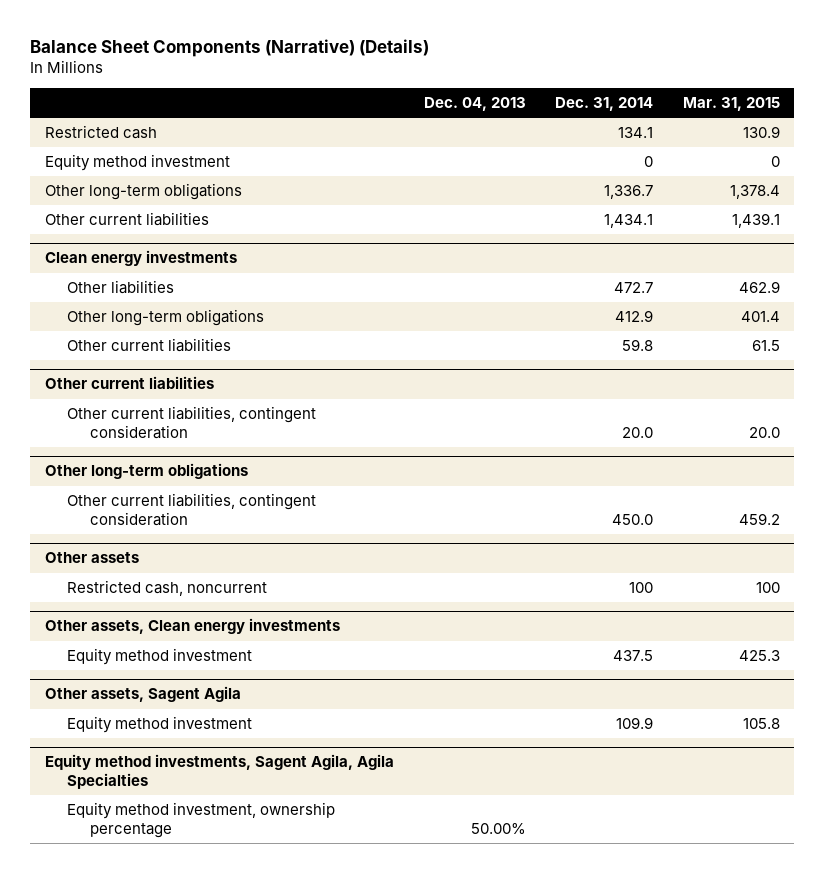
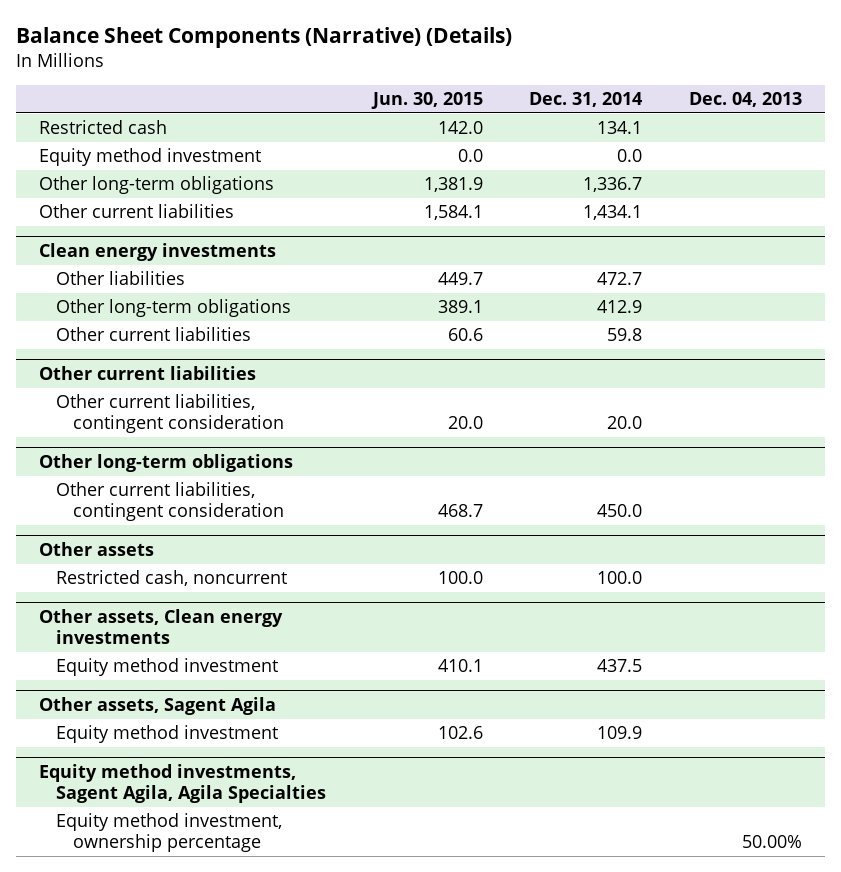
[682,97,780,112] Mar. 31, 2015 -> none
none -> [370,92,483,110] Jun. 30, 2015
[644,156,654,168] 0 -> [617,149,643,163] 0.0
[629,582,654,594] 100 -> [597,571,643,585] 100.0

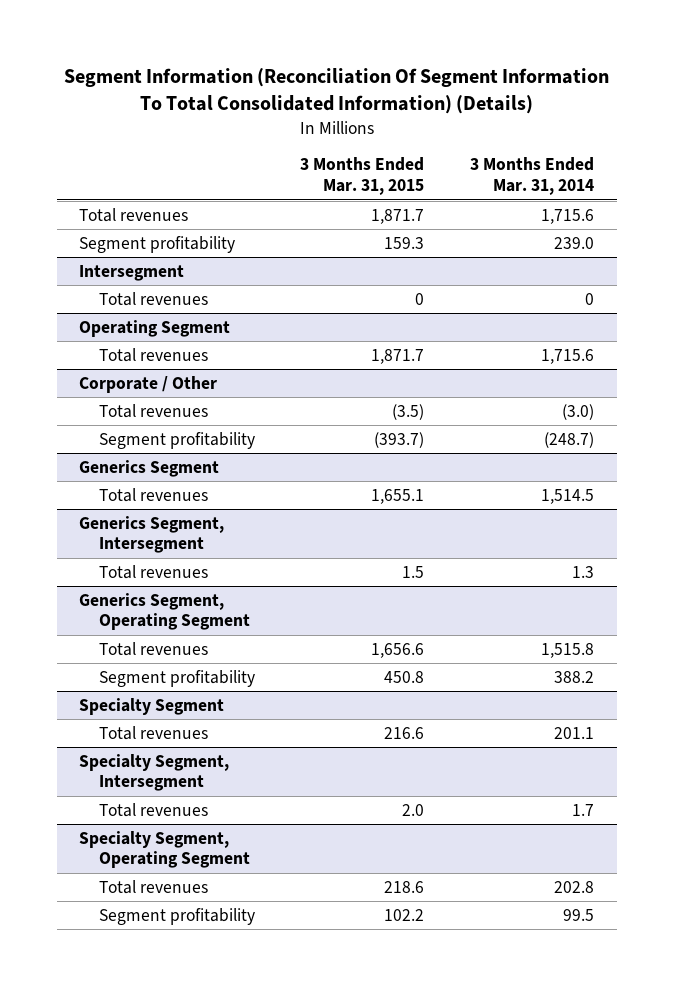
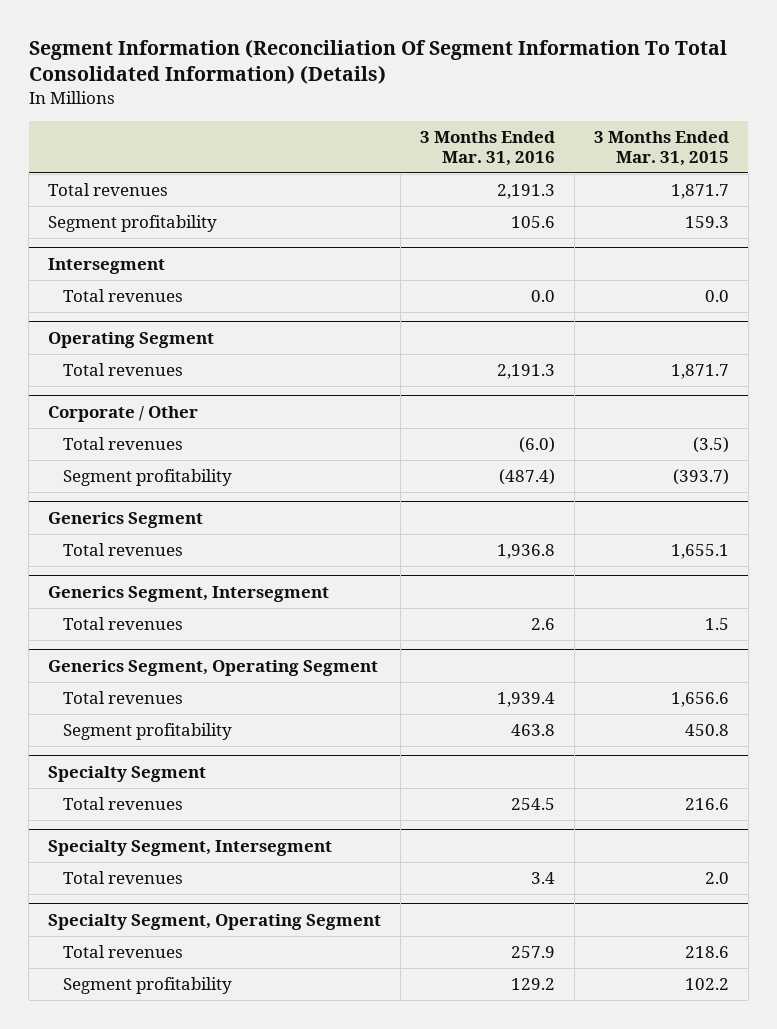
[469,157,594,196] 3 Months Ended Mar. 31, 2014 -> none
none -> [420,131,556,167] 3 Months Ended Mar. 31, 2016
[415,292,425,305] 0 -> [705,289,730,302] 0.0

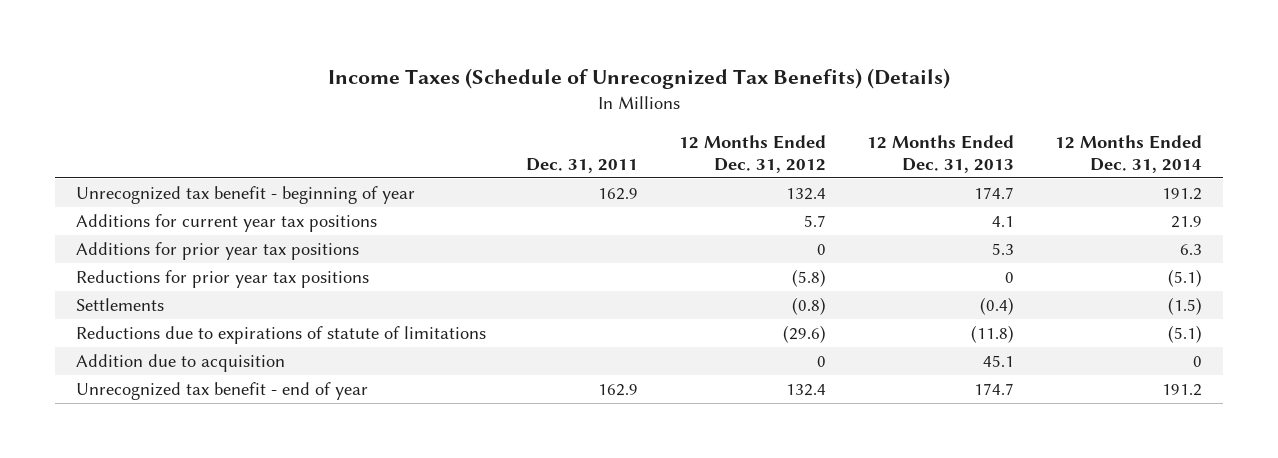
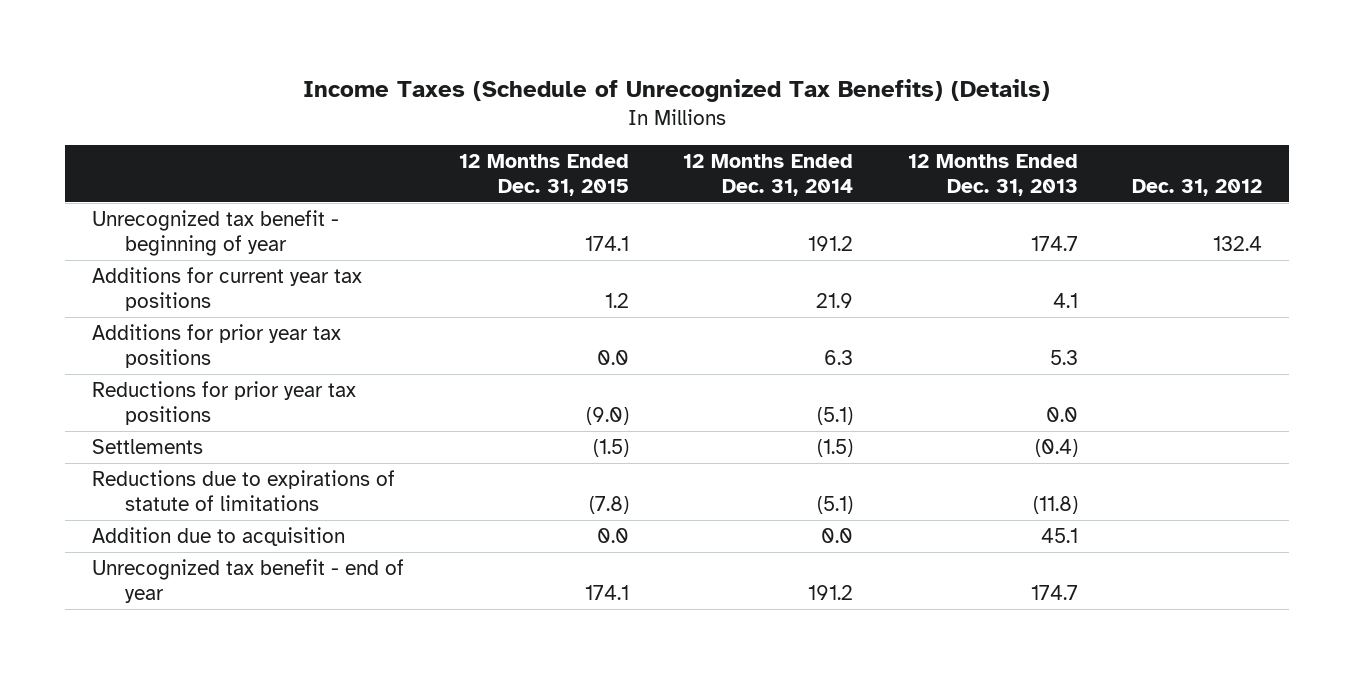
[526,157,639,173] Dec. 31, 2011 -> none
[679,134,827,173] 12 Months Ended Dec. 31, 2012 -> none
none -> [458,154,629,196] 12 Months Ended Dec. 31, 2015
none -> [1132,178,1263,196] Dec. 31, 2012
[1005,272,1015,284] 0 -> [1045,406,1078,422] 0.0
[1193,356,1203,368] 0 -> [821,528,854,544] 0.0

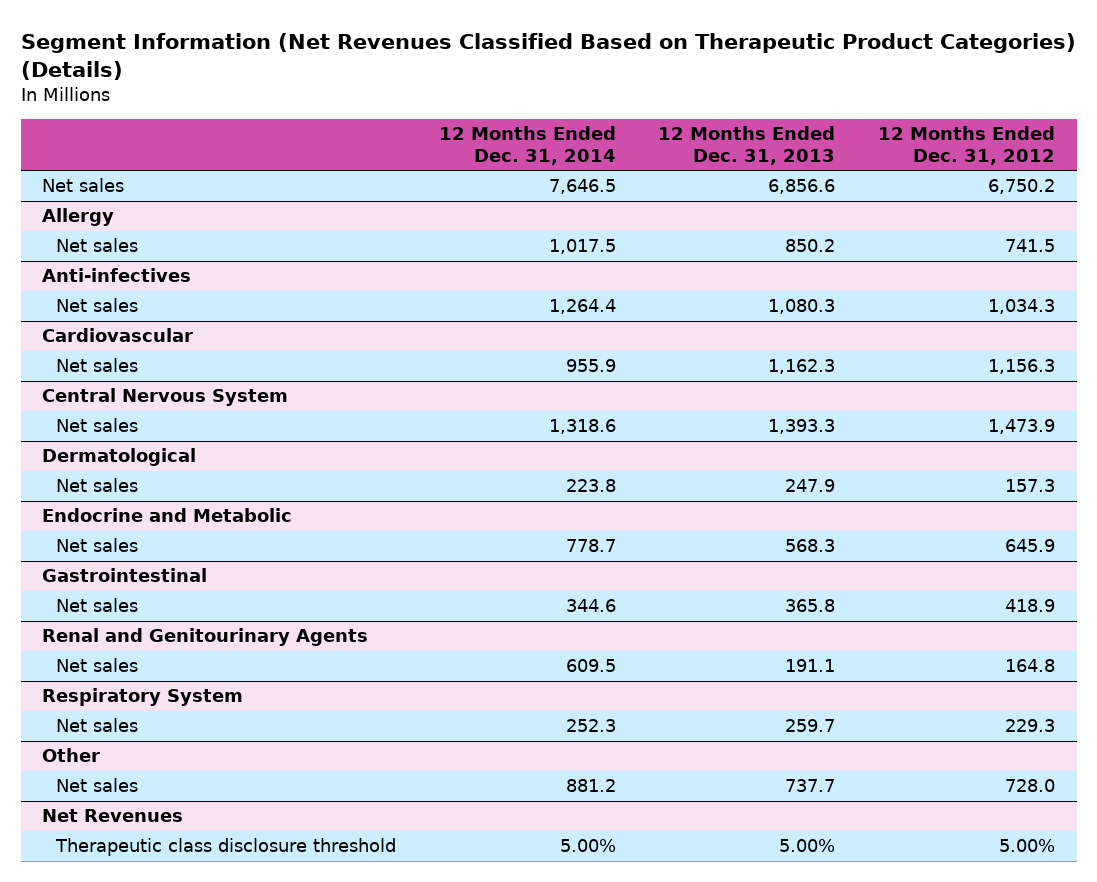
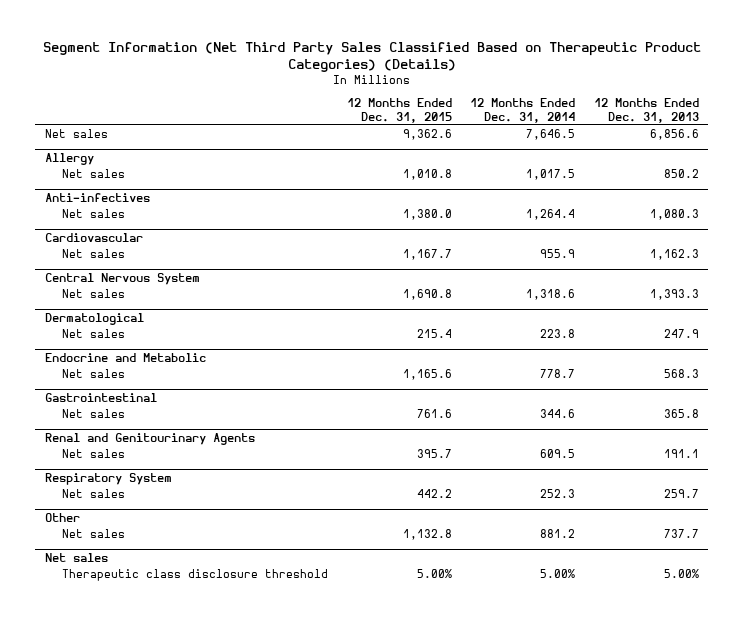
[20,32,1076,80] Segment Information (Net Revenues Classified Based on Therapeutic Product Categories) (Details) -> [42,42,701,73] Segment Information (Net Third Party Sales Classified Based on Therapeutic Product Categories) (Details)
[878,126,1056,165] 12 Months Ended Dec. 31, 2012 -> none
none -> [346,98,452,123] 12 Months Ended Dec. 31, 2015
[42,809,184,823] Net Revenues -> [44,553,108,563] Net sales

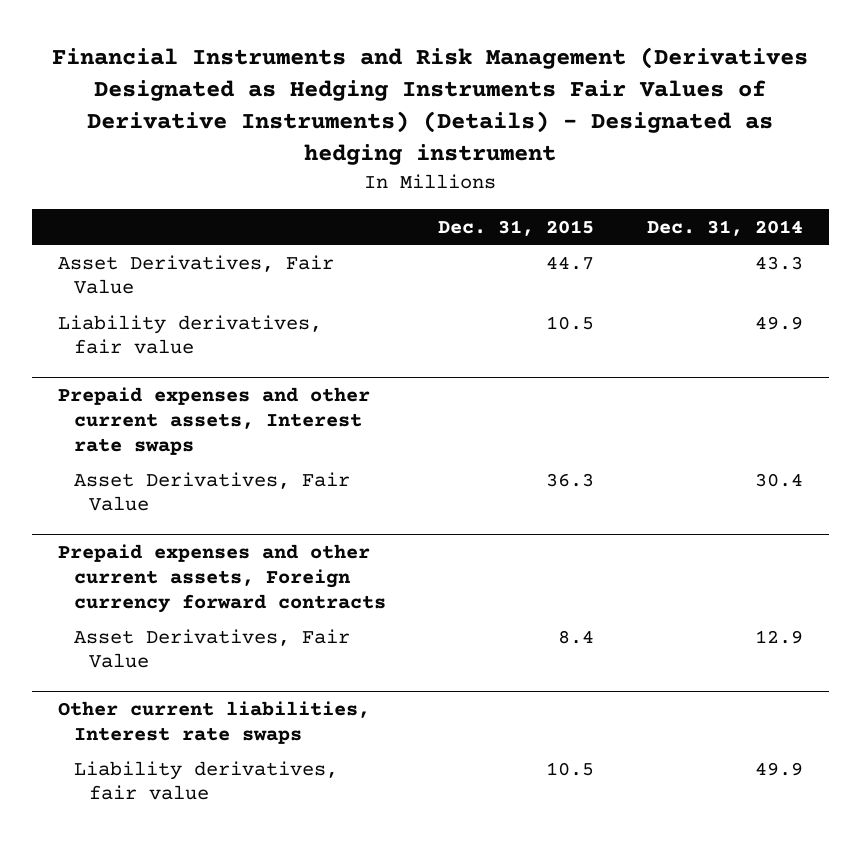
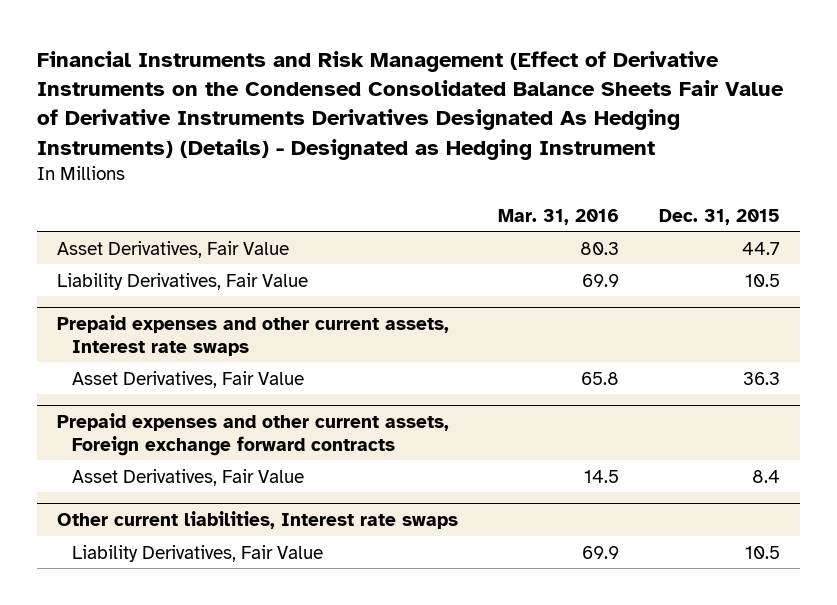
[52,46,809,166] Financial Instruments and Risk Management (Derivatives Designated as Hedging Instruments Fair Values of Derivative Instruments) (Details) - Designated as hedging instrument -> [37,50,785,160] Financial Instruments and Risk Management (Effect of Derivative Instruments on the Condensed Consolidated Balance Sheets Fair Value of Derivative Instruments Derivatives Designated As Hedging Instruments) (Details) - Designated as Hedging Instrument
[646,219,803,236] Dec. 31, 2014 -> none
none -> [498,208,620,225] Mar. 31, 2016
[57,314,322,355] Liability derivatives, fair value -> [57,272,309,290] Liability Derivatives, Fair Value
[57,544,386,613] Prepaid expenses and other current assets, Foreign currency forward contracts -> [57,412,450,456] Prepaid expenses and other current assets, Foreign exchange forward contracts
[73,760,338,801] Liability derivatives, fair value -> [71,544,323,562] Liability Derivatives, Fair Value

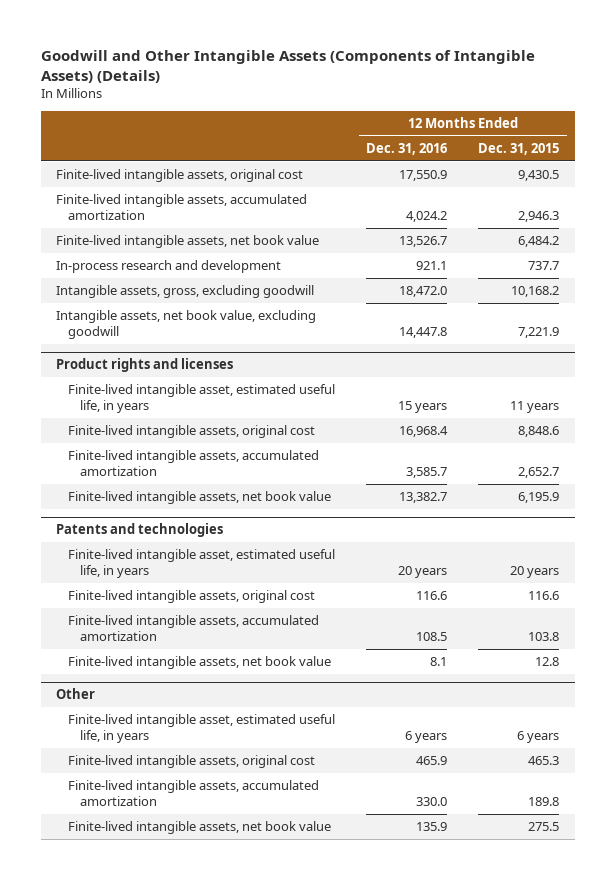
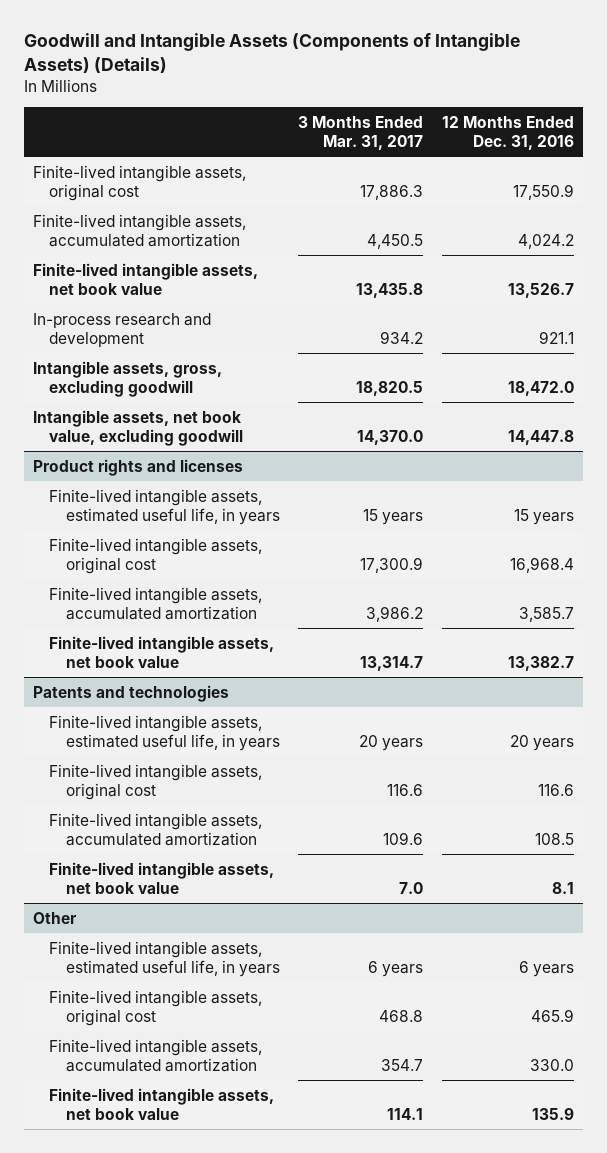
[40,49,535,83] Goodwill and Other Intangible Assets (Components of Intangible Assets) (Details) -> [23,33,520,74] Goodwill and Intangible Assets (Components of Intangible Assets) (Details)
[478,142,560,155] Dec. 31, 2015 -> none
none -> [298,115,424,150] 3 Months Ended Mar. 31, 2017
[68,384,336,414] Finite-lived intangible asset, estimated useful life, in years -> [49,488,280,525] Finite-lived intangible assets, estimated useful life, in years
[68,549,336,579] Finite-lived intangible asset, estimated useful life, in years -> [49,714,280,751] Finite-lived intangible assets, estimated useful life, in years
[68,714,336,744] Finite-lived intangible asset, estimated useful life, in years -> [49,940,280,977] Finite-lived intangible assets, estimated useful life, in years

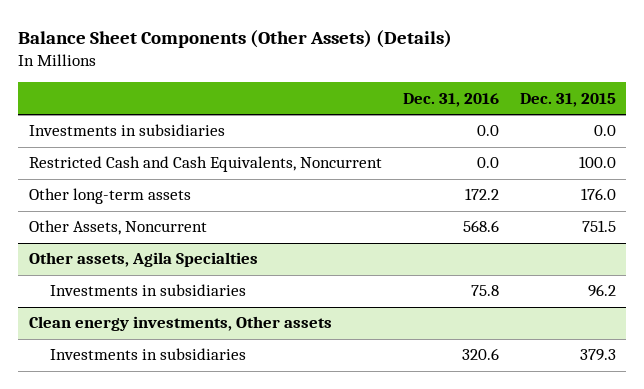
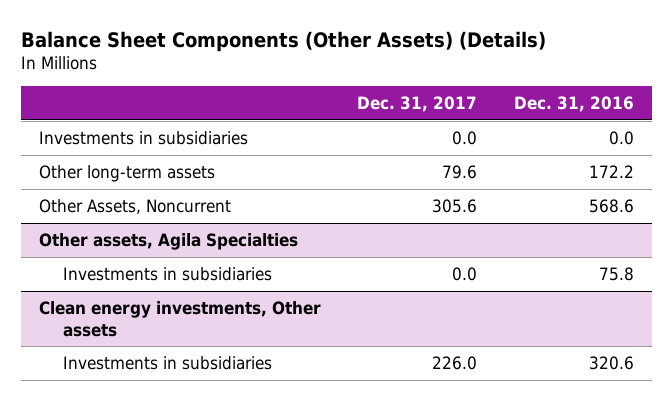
[519,92,616,107] Dec. 31, 2015 -> none
none -> [357,96,478,113] Dec. 31, 2017
[28,156,382,173] Restricted Cash and Cash Equivalents, Noncurrent -> none

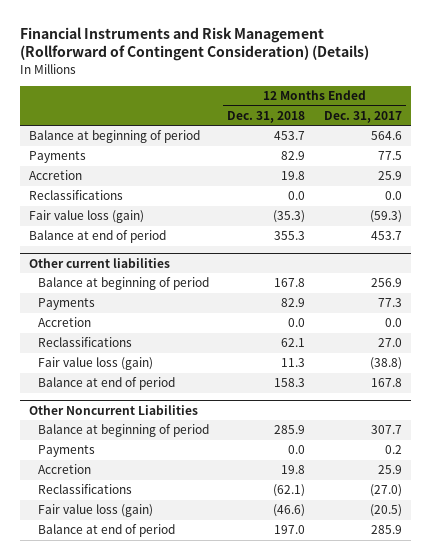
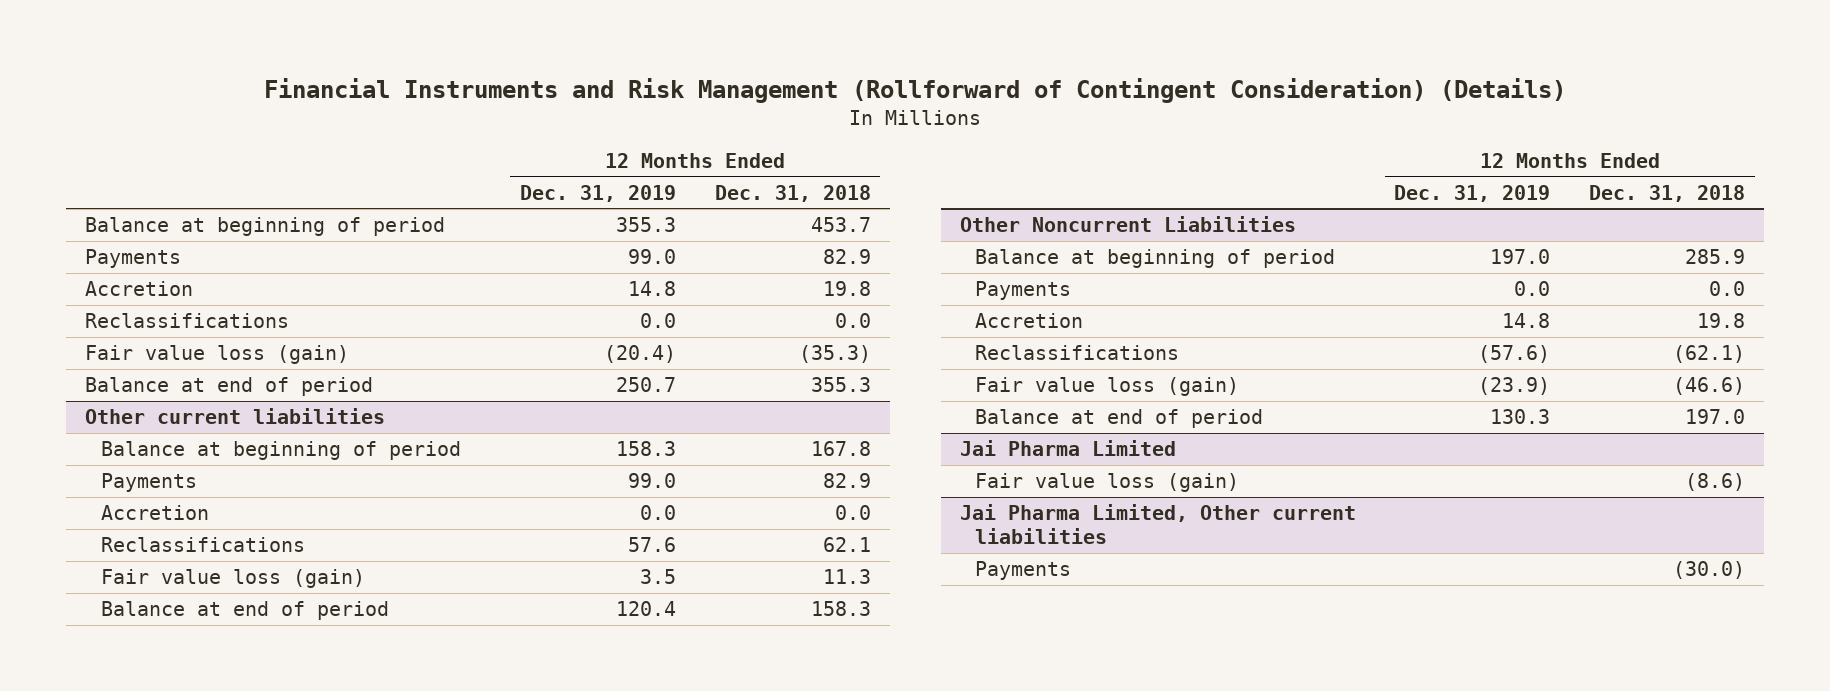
[323,110,402,123] Dec. 31, 2017 -> none
none -> [519,184,676,202] Dec. 31, 2019
none -> [959,440,1176,457] Jai Pharma Limited
none -> [975,473,1240,493] Fair value loss (gain)
none -> [959,504,1356,545] Jai Pharma Limited, Other current liabilities
none -> [975,561,1072,581] Payments

